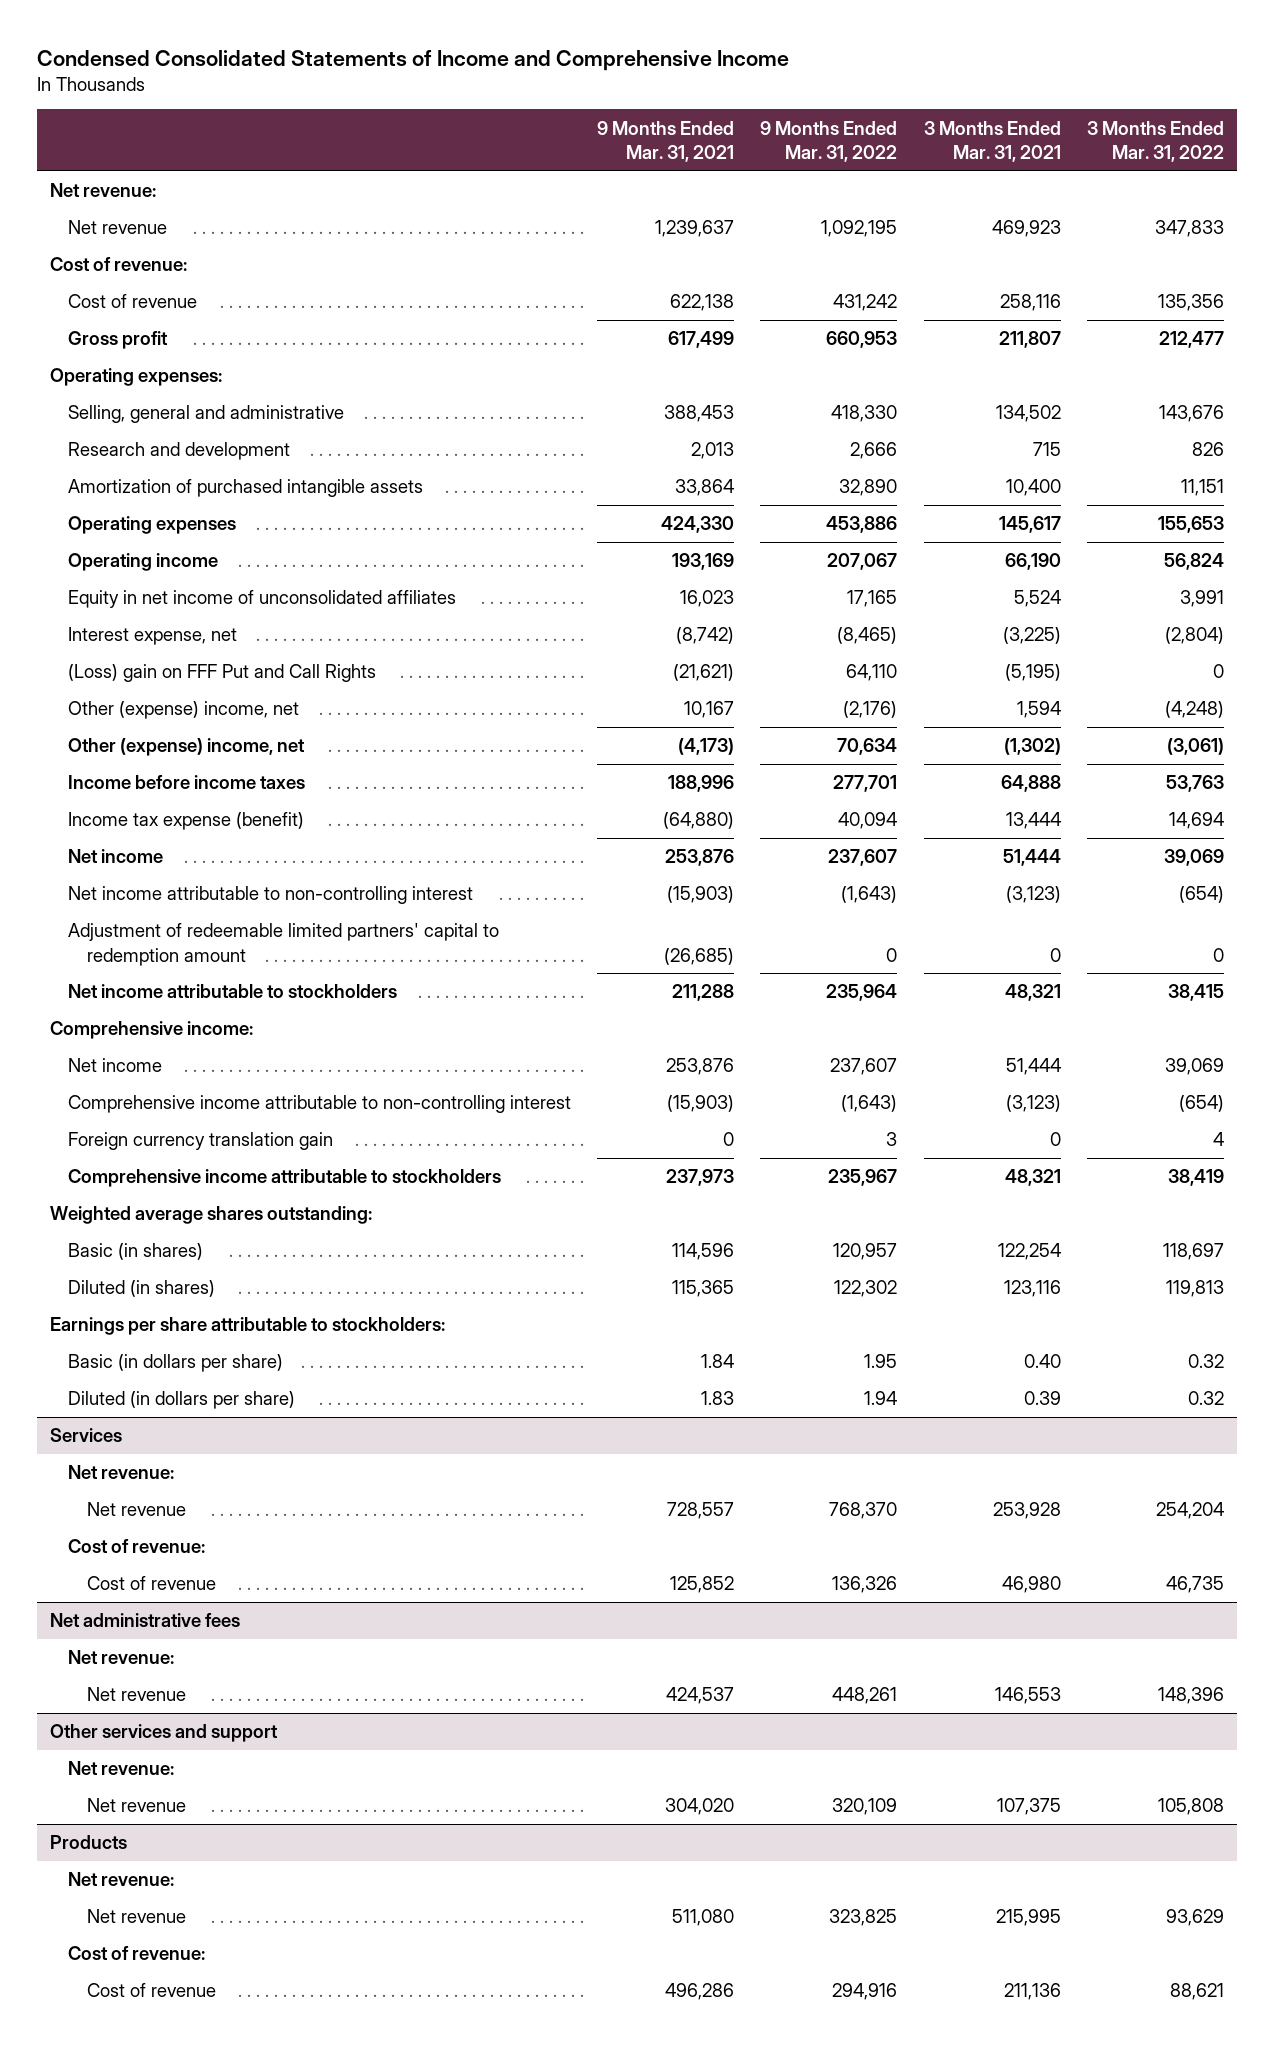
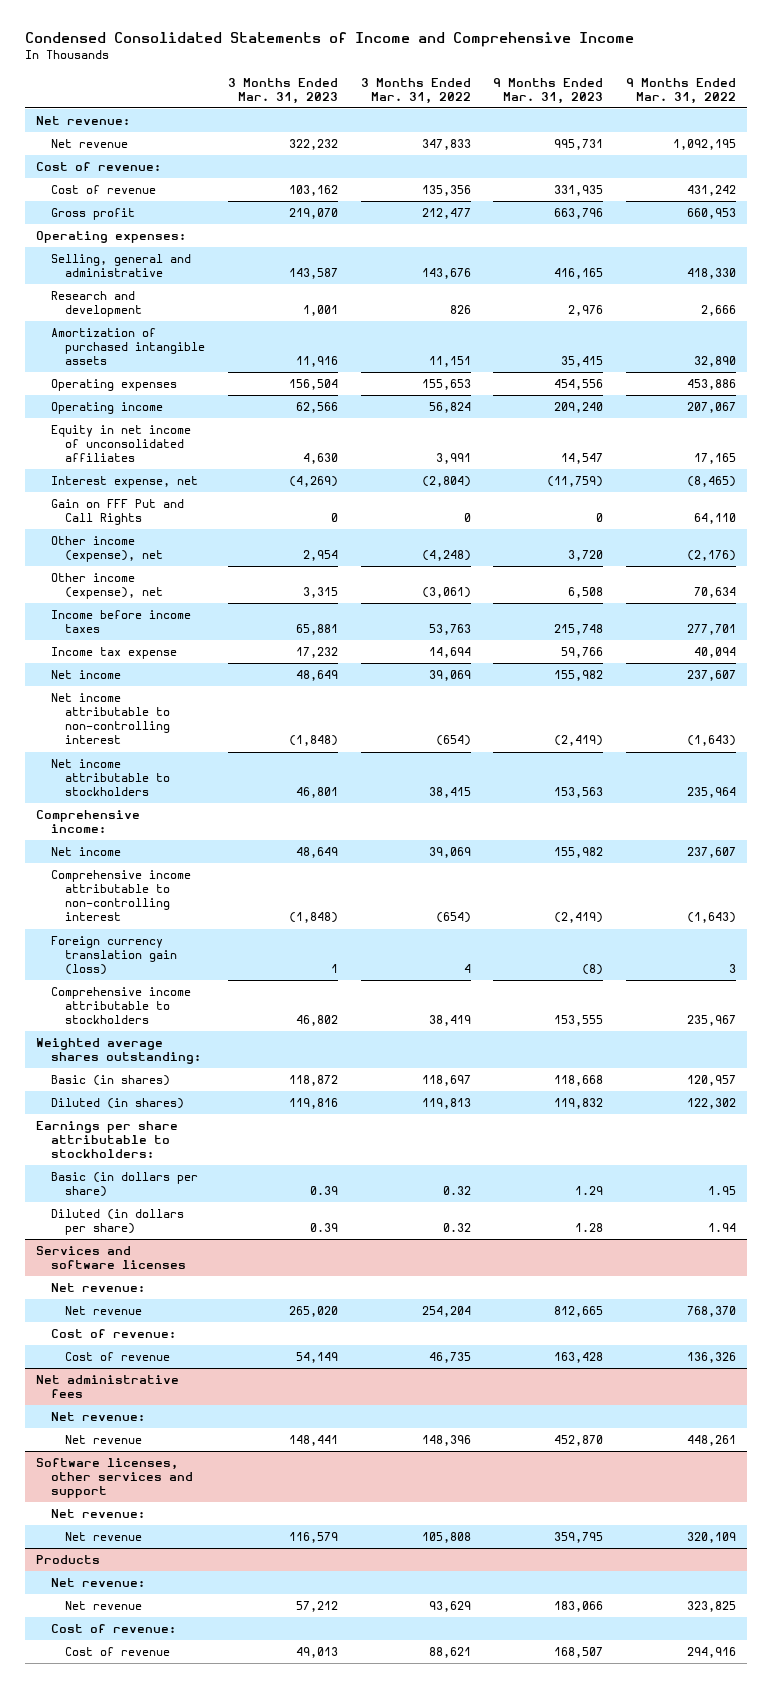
[597,120,735,163] 9 Months Ended Mar. 31, 2021 -> none
[923,120,1061,163] 3 Months Ended Mar. 31, 2021 -> none
none -> [227,77,338,104] 3 Months Ended Mar. 31, 2023
none -> [493,77,604,104] 9 Months Ended Mar. 31, 2023
[68,664,377,683] (Loss) gain on FFF Put and Call Rights -> [50,499,184,526] Gain on FFF Put and Call Rights
[68,701,300,720] Other (expense) income, net -> [50,536,164,563] Other income (expense), net
[68,738,306,757] Other (expense) income, net -> [50,573,164,600] Other income (expense), net
[68,812,305,831] Income tax expense (benefit) -> [50,647,177,660] Income tax expense
[68,923,500,966] Adjustment of redeemable limited partners' capital to redemption amount -> none
[68,1132,334,1151] Foreign currency translation gain -> [50,936,178,976] Foreign currency translation gain (loss)
[49,1428,122,1443] Services -> [36,1246,186,1270] Services and software licenses
[49,1724,278,1743] Other services and support -> [36,1458,193,1499] Software licenses, other services and support

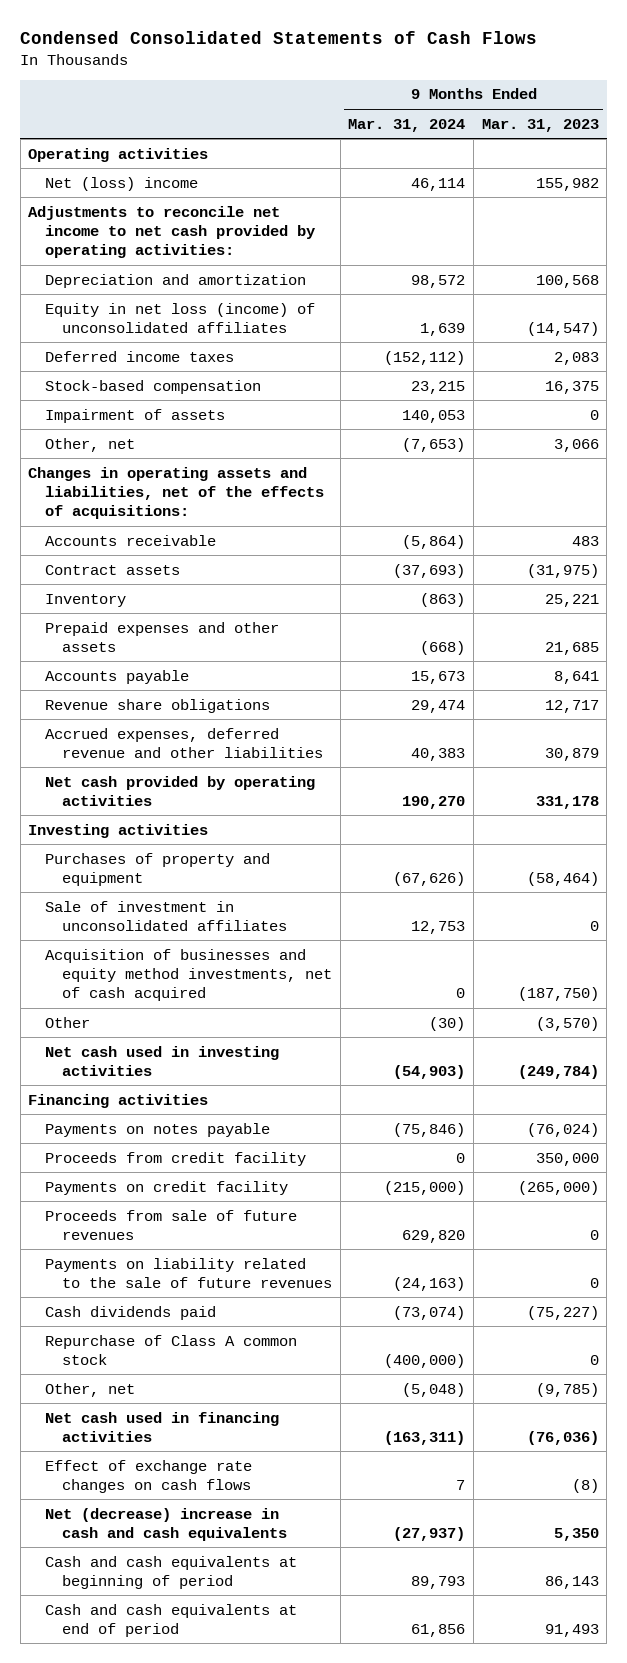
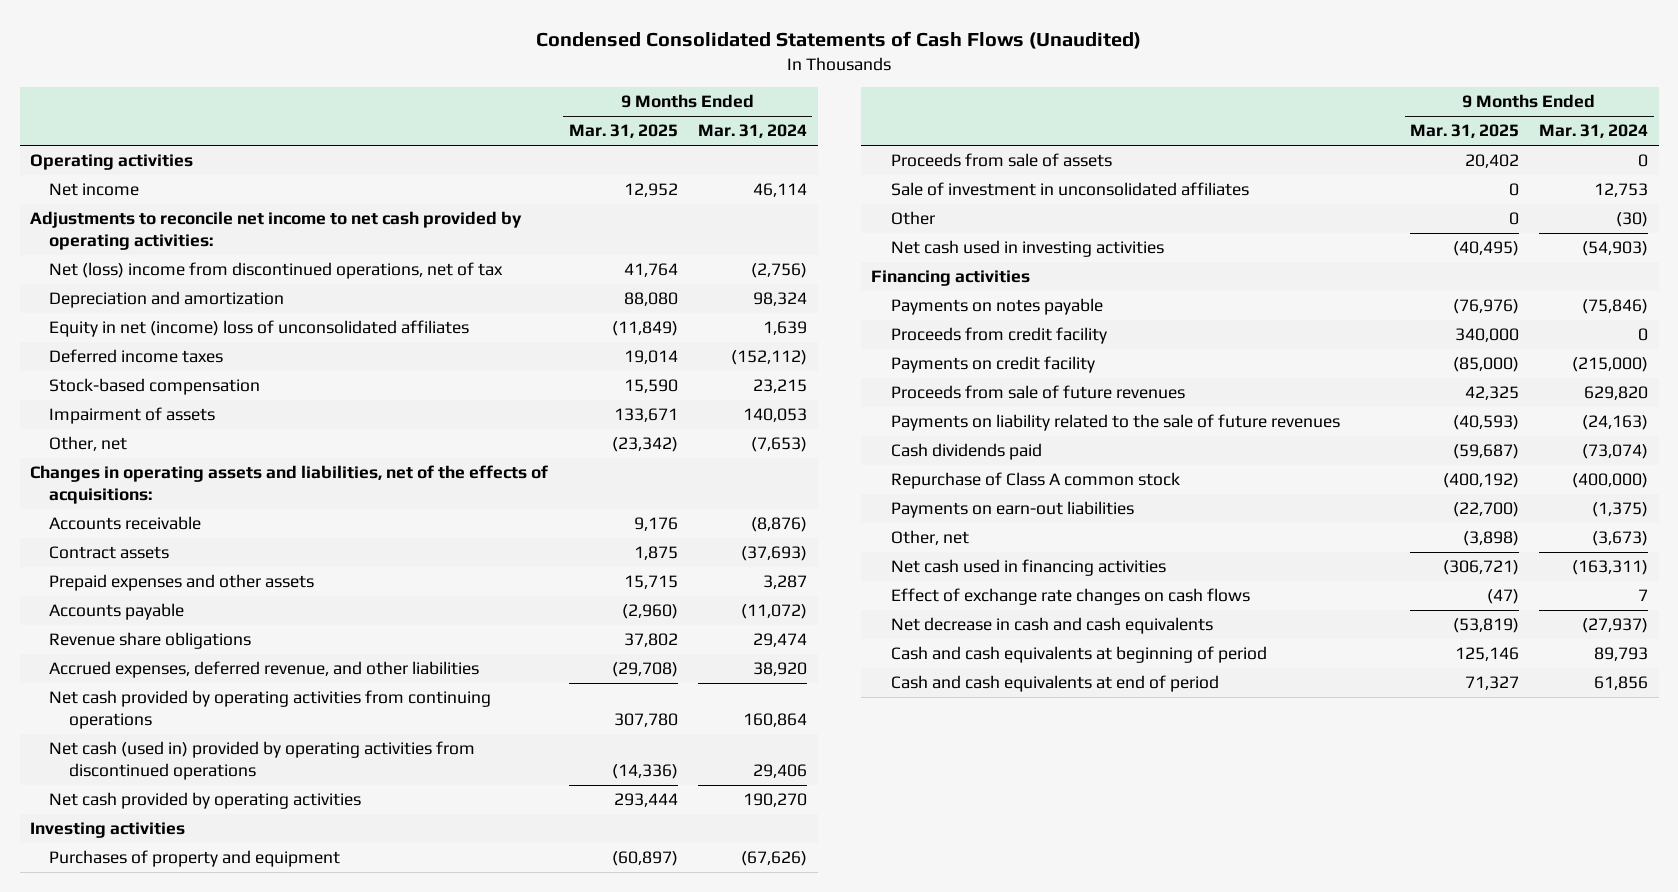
[20,30,538,44] Condensed Consolidated Statements of Cash Flows -> [536,31,1142,50] Condensed Consolidated Statements of Cash Flows (Unaudited)
[481,118,599,132] Mar. 31, 2023 -> none
none -> [568,124,678,139] Mar. 31, 2025
[45,176,199,191] Net (loss) income -> [49,183,140,197] Net income
none -> [49,262,504,280] Net (loss) income from discontinued operations, net of tax
[411,274,466,288] 98,572 -> [753,292,808,307] 98,324
[45,302,316,333] Equity in net loss (income) of unconsolidated affiliates -> [49,320,470,338] Equity in net (income) loss of unconsolidated affiliates
[402,534,466,549] (5,864) -> [751,517,808,533] (8,876)
[45,593,127,607] Inventory -> none
[420,640,466,655] (668) -> [763,575,808,590] 3,287
[411,670,466,684] 15,673 -> [741,604,808,620] (11,072)
[45,727,323,758] Accrued expenses, deferred revenue and other liabilities -> [49,661,480,679] Accrued expenses, deferred revenue, and other liabilities
[411,747,466,761] 40,383 -> [753,662,808,677] 38,920
none -> [49,690,492,730] Net cash provided by operating activities from continuing operations
none -> [49,741,476,781] Net cash (used in) provided by operating activities from discontinued operations
none -> [890,153,1112,168] Proceeds from sale of assets
[45,948,332,1002] Acquisition of businesses and equity method investments, net of cash acquired -> none
none -> [890,501,1134,519] Payments on earn-out liabilities
[402,1382,466,1397] (5,048) -> [1592,531,1649,547] (3,673)
[45,1507,287,1541] Net (decrease) increase in cash and cash equivalents -> [890,617,1213,635] Net decrease in cash and cash equivalents

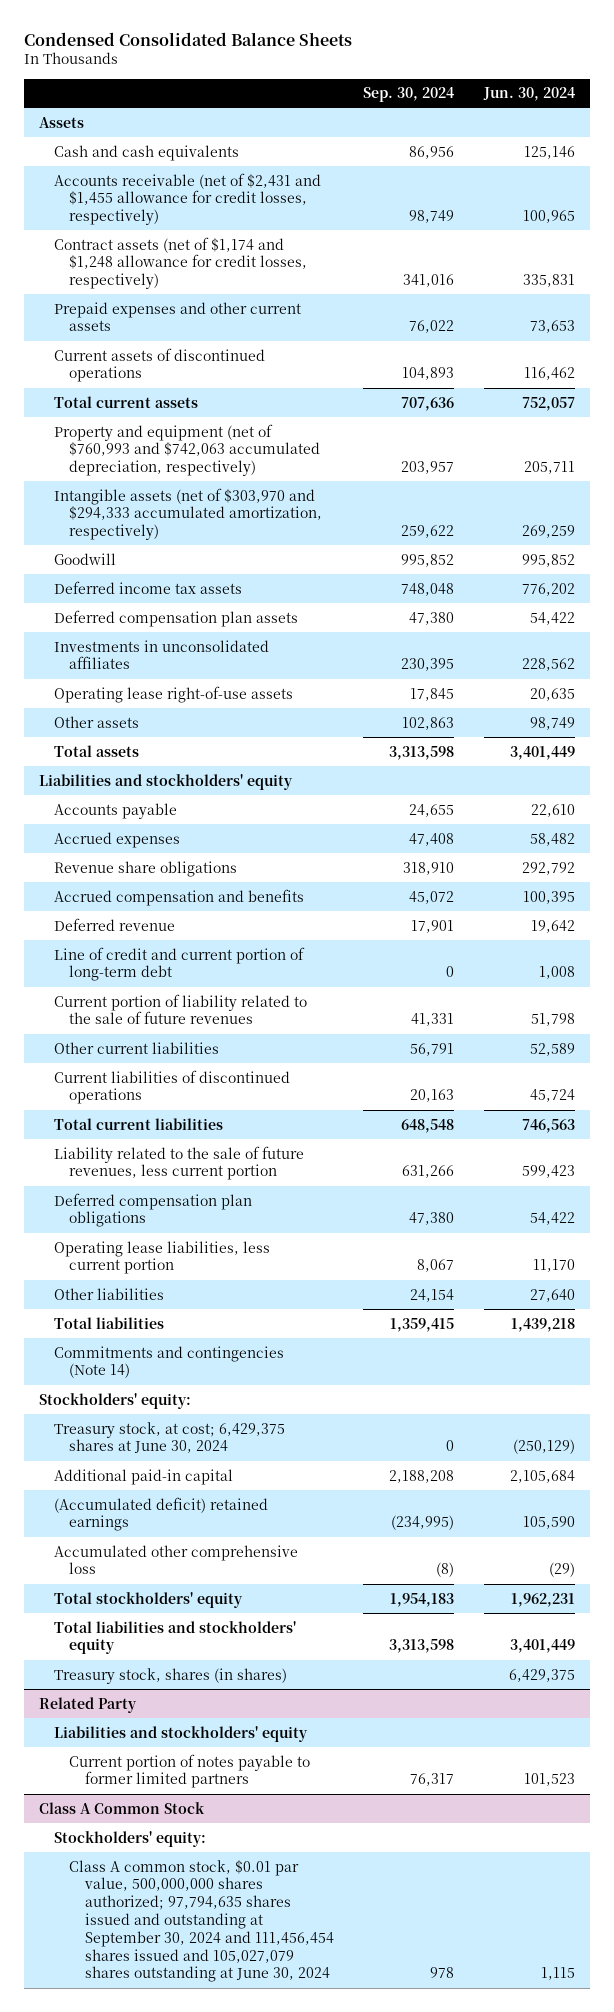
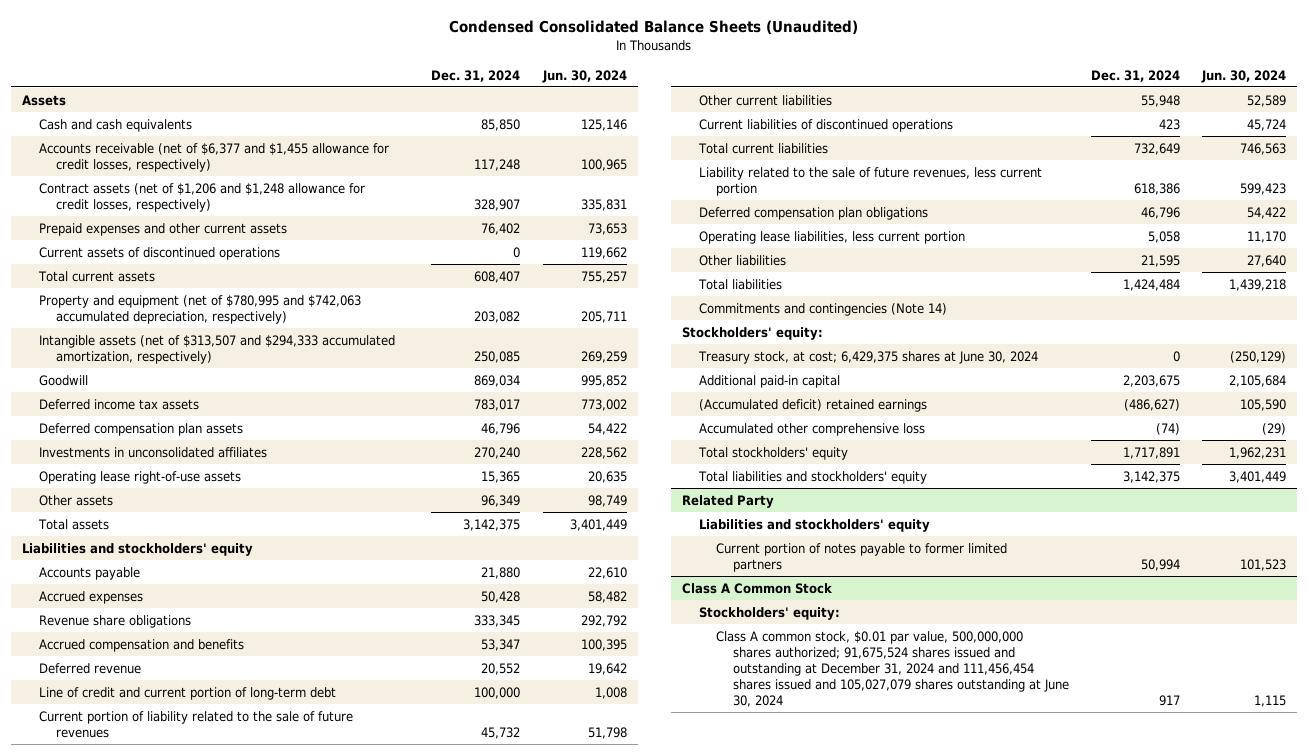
[23,31,352,46] Condensed Consolidated Balance Sheets -> [449,19,859,34] Condensed Consolidated Balance Sheets (Unaudited)
[363,87,455,103] Sep. 30, 2024 -> none
none -> [431,69,521,82] Dec. 31, 2024
[53,172,321,226] Accounts receivable (net of $2,431 and $1,455 allowance for credit losses, respectively) -> [39,142,390,172] Accounts receivable (net of $6,377 and $1,455 allowance for credit losses, respectively)
[53,236,308,290] Contract assets (net of $1,174 and $1,248 allowance for credit losses, respectively) -> [39,182,366,212] Contract assets (net of $1,206 and $1,248 allowance for credit losses, respectively)
[523,367,575,381] 116,462 -> [580,246,627,259] 119,662
[521,396,575,411] 752,057 -> [580,270,627,283] 755,257
[53,423,321,477] Property and equipment (net of $760,993 and $742,063 accumulated depreciation, respectively) -> [39,294,362,324] Property and equipment (net of $780,995 and $742,063 accumulated depreciation, respectively)
[53,487,323,541] Intangible assets (net of $303,970 and $294,333 accumulated amortization, respectively) -> [39,334,396,364] Intangible assets (net of $313,507 and $294,333 accumulated amortization, respectively)
[521,582,575,596] 776,202 -> [580,398,627,411] 773,002
[53,1667,287,1684] Treasury stock, shares (in shares) -> none
[69,1859,334,1983] Class A common stock, $0.01 par value, 500,000,000 shares authorized; 97,794,635 shares issued and outstanding at September 30, 2024 and 111,456,454 shares issued and 105,027,079 shares outstanding at June 30, 2024 -> [715,630,1069,708] Class A common stock, $0.01 par value, 500,000,000 shares authorized; 91,675,524 shares issued and outstanding at December 31, 2024 and 111,456,454 shares issued and 105,027,079 shares outstanding at June 30, 2024

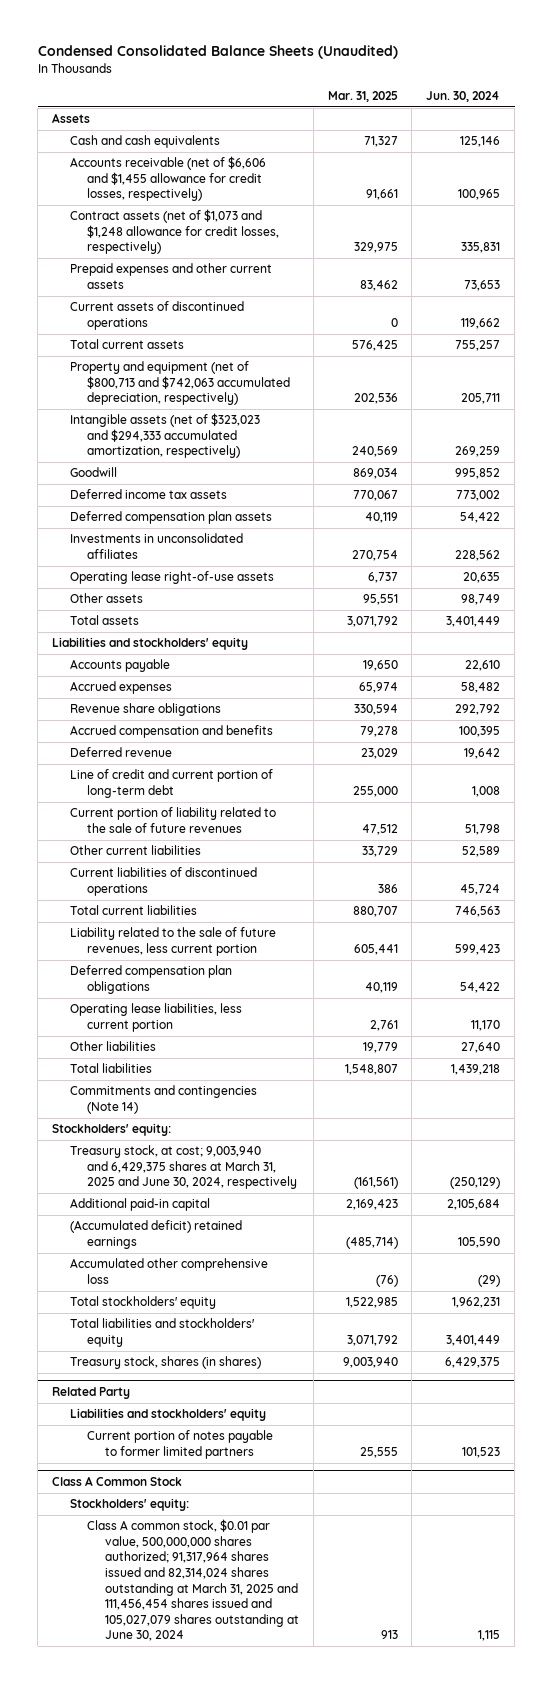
[431,69,521,82] Dec. 31, 2024 -> none
none -> [327,90,398,102] Mar. 31, 2025
[39,142,390,172] Accounts receivable (net of $6,377 and $1,455 allowance for credit losses, respectively) -> [69,156,266,202] Accounts receivable (net of $6,606 and $1,455 allowance for credit losses, respectively)
[39,182,366,212] Contract assets (net of $1,206 and $1,248 allowance for credit losses, respectively) -> [69,209,280,255] Contract assets (net of $1,073 and $1,248 allowance for credit losses, respectively)
[39,294,362,324] Property and equipment (net of $780,995 and $742,063 accumulated depreciation, respectively) -> [69,361,291,406] Property and equipment (net of $800,713 and $742,063 accumulated depreciation, respectively)
[39,334,396,364] Intangible assets (net of $313,507 and $294,333 accumulated amortization, respectively) -> [69,413,260,459] Intangible assets (net of $323,023 and $294,333 accumulated amortization, respectively)
[697,350,1038,364] Treasury stock, at cost; 6,429,375 shares at June 30, 2024 -> [69,1145,298,1190] Treasury stock, at cost; 9,003,940 and 6,429,375 shares at March 31, 2025 and June 30, 2024, respectively
none -> [69,1356,261,1370] Treasury stock, shares (in shares)
[715,630,1069,708] Class A common stock, $0.01 par value, 500,000,000 shares authorized; 91,675,524 shares issued and outstanding at December 31, 2024 and 111,456,454 shares issued and 105,027,079 shares outstanding at June 30, 2024 -> [87,1519,299,1642] Class A common stock, $0.01 par value, 500,000,000 shares authorized; 91,317,964 shares issued and 82,314,024 shares outstanding at March 31, 2025 and 111,456,454 shares issued and 105,027,079 shares outstanding at June 30, 2024

